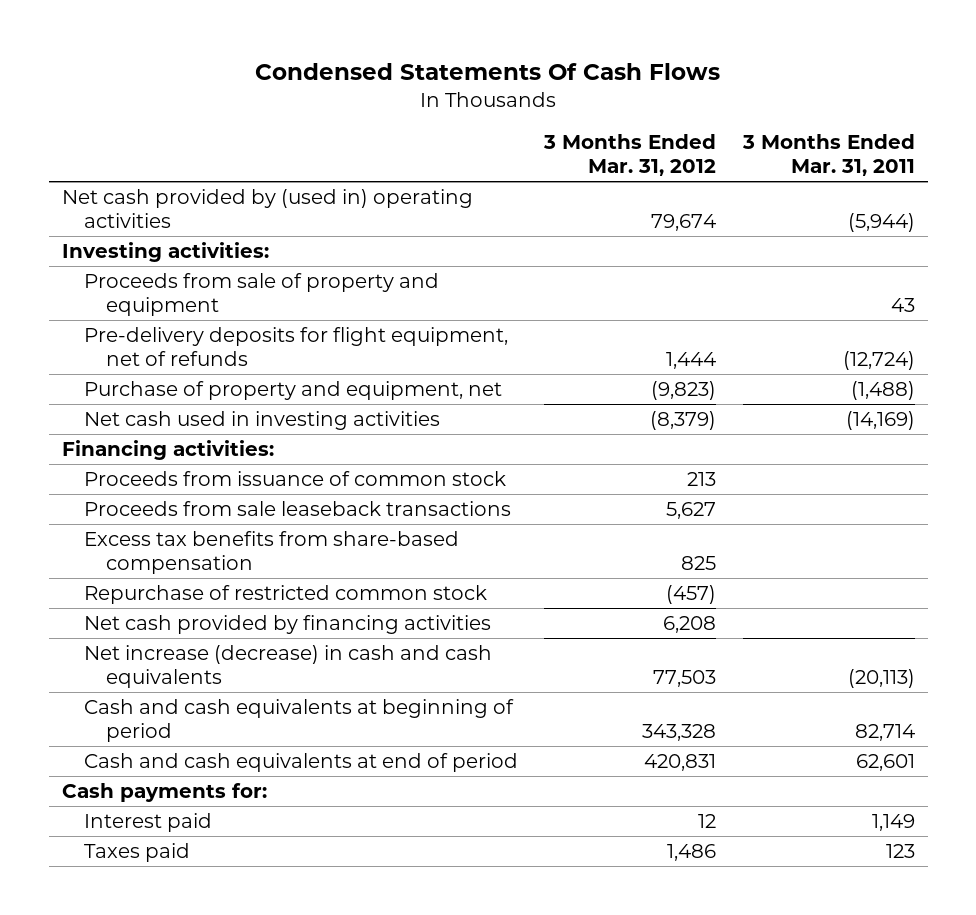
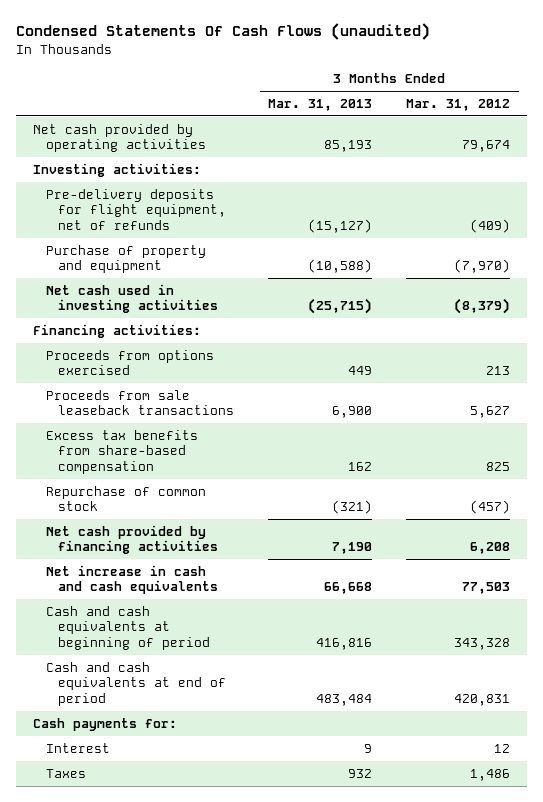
[255,62,721,80] Condensed Statements Of Cash Flows -> [16,23,431,41] Condensed Statements Of Cash Flows (unaudited)
[741,134,915,177] 3 Months Ended Mar. 31, 2011 -> none
none -> [268,99,373,112] Mar. 31, 2013
[61,189,473,228] Net cash provided by (used in) operating activities -> [33,123,206,153] Net cash provided by operating activities
[84,273,440,316] Proceeds from sale of property and equipment -> none
[666,351,717,369] 1,444 -> [470,219,511,234] (409)
[84,381,503,401] Purchase of property and equipment, net -> [45,244,206,274] Purchase of property and equipment
[651,381,717,401] (9,823) -> [454,259,511,274] (7,970)
[84,471,507,487] Proceeds from issuance of common stock -> [45,349,214,376] Proceeds from options exercised
[84,585,488,605] Repurchase of restricted common stock -> [45,485,206,512] Repurchase of common stock
[84,645,493,688] Net increase (decrease) in cash and cash equivalents -> [45,564,219,595] Net increase in cash and cash equivalents
[84,813,213,833] Interest paid -> [45,742,110,753] Interest
[84,843,191,863] Taxes paid -> [45,768,86,778] Taxes

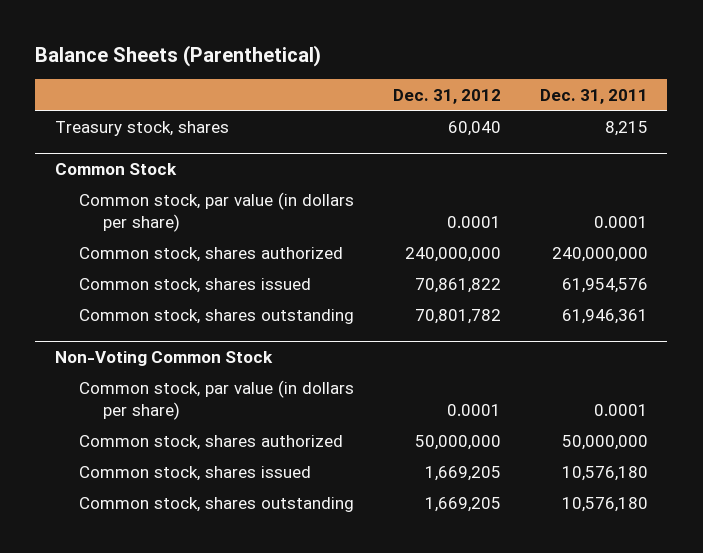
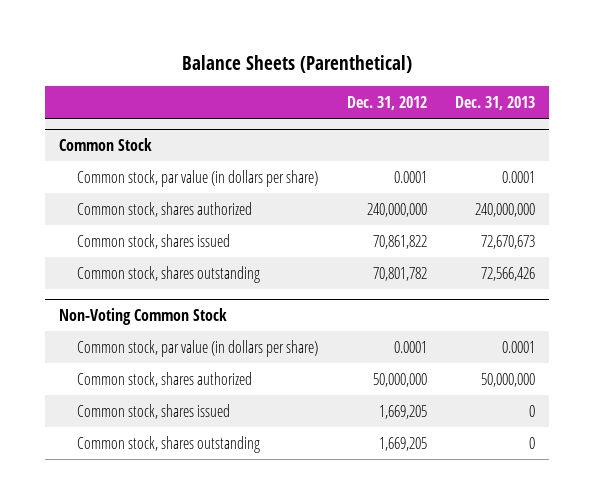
[539,88,648,104] Dec. 31, 2011 -> none
none -> [454,96,535,111] Dec. 31, 2013
[54,120,229,136] Treasury stock, shares -> none

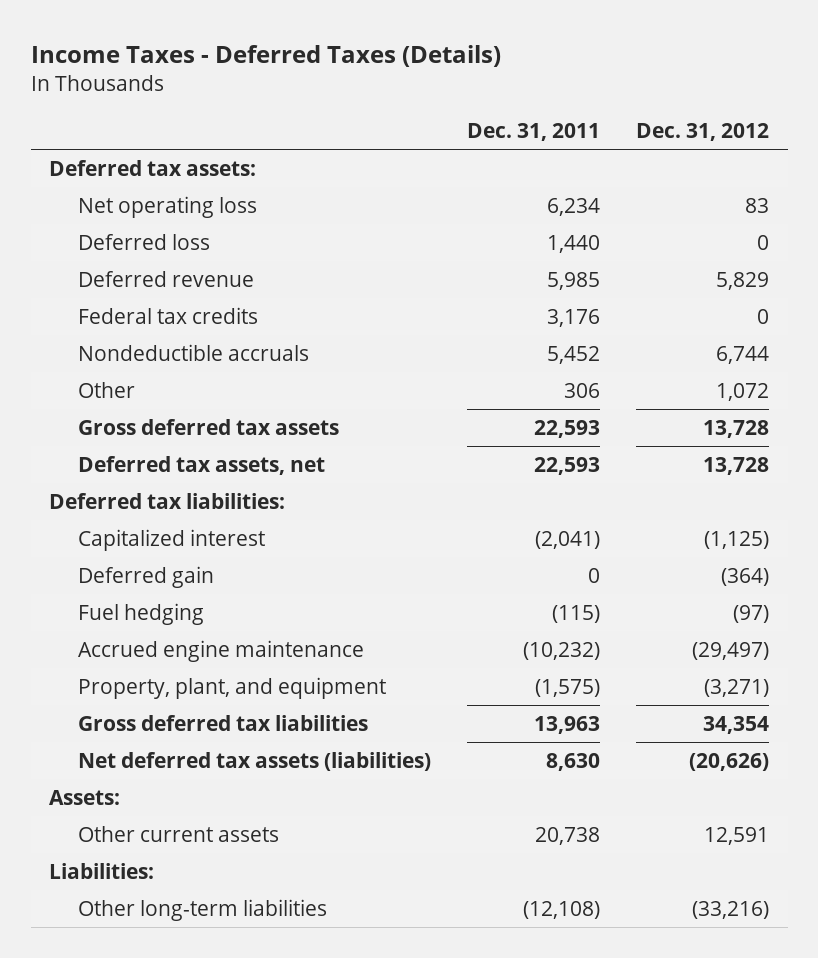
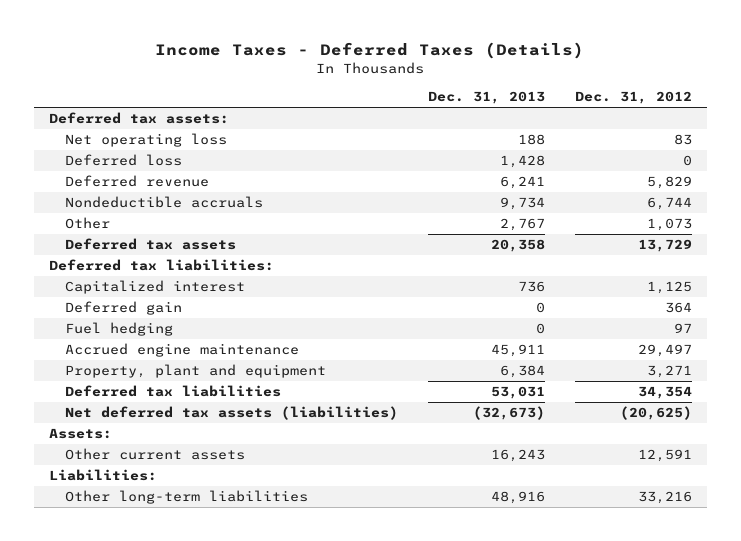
[467,122,601,141] Dec. 31, 2011 -> none
none -> [427,91,545,105] Dec. 31, 2013
[78,307,259,325] Federal tax credits -> none
[78,456,326,476] Deferred tax assets, net -> none
[716,383,770,402] 1,072 -> [646,218,692,232] 1,073
[78,419,340,436] Gross deferred tax assets -> [64,238,236,251] Deferred tax assets
[703,420,770,439] 13,728 -> [637,239,692,253] 13,729
[704,531,770,550] (1,125) -> [646,281,692,295] 1,125
[721,568,770,587] (364) -> [664,302,692,314] 364
[733,605,770,624] (97) -> [673,323,692,334] 97
[692,642,770,661] (29,497) -> [637,344,692,358] 29,497
[78,677,387,700] Property, plant, and equipment -> [64,364,326,379] Property, plant and equipment
[704,679,770,698] (3,271) -> [646,365,692,379] 3,271
[78,715,369,732] Gross deferred tax liabilities -> [64,385,281,398] Deferred tax liabilities
[689,753,770,772] (20,626) -> [619,406,692,421] (20,625)
[692,901,770,920] (33,216) -> [637,491,692,505] 33,216

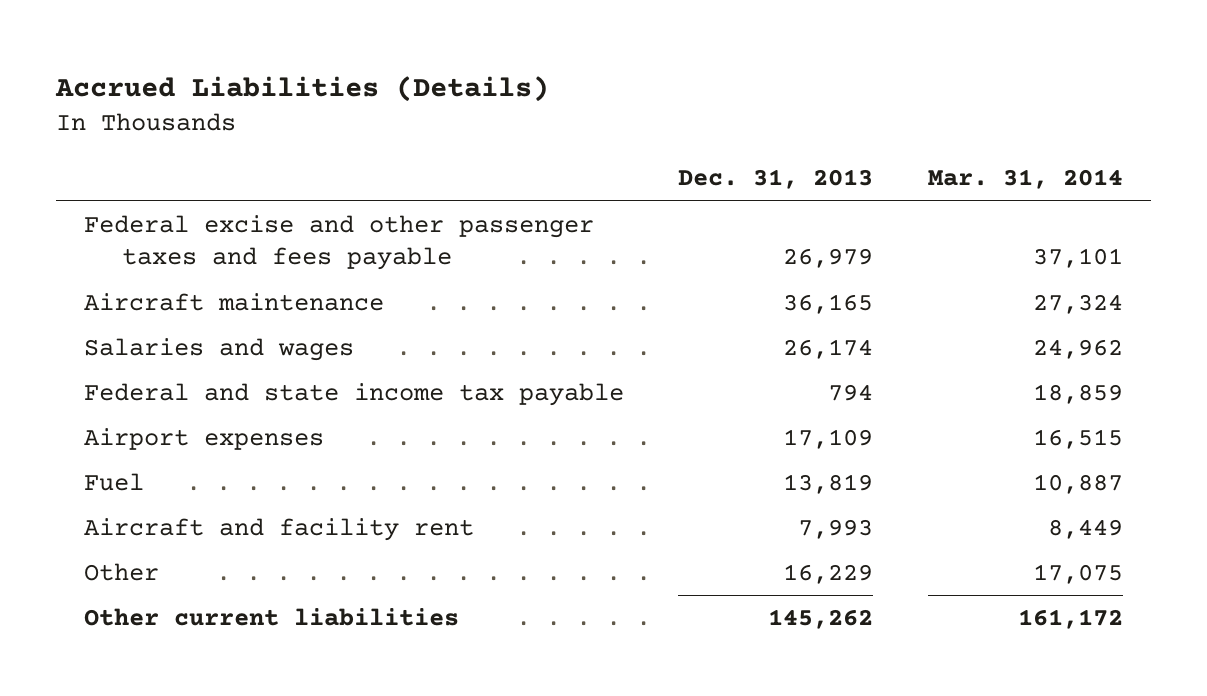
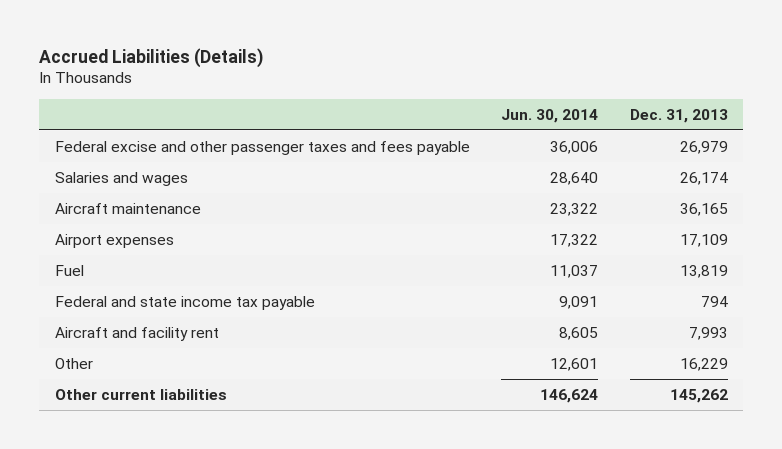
[928,169,1124,190] Mar. 31, 2014 -> none
none -> [501,108,599,123] Jun. 30, 2014
[83,293,384,312] Aircraft maintenance -> [54,203,201,215] Aircraft maintenance
[83,383,624,407] Federal and state income tax payable -> [54,296,315,311] Federal and state income tax payable

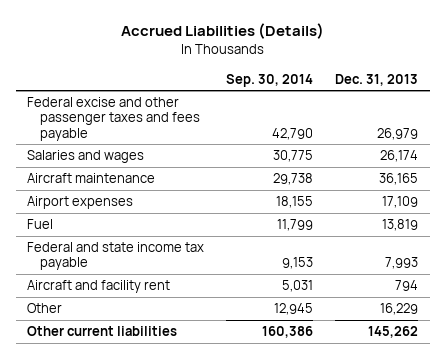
[501,108,599,123] Jun. 30, 2014 -> none
none -> [226,73,314,87] Sep. 30, 2014
[700,296,728,308] 794 -> [385,257,419,270] 7,993
[688,327,728,341] 7,993 -> [395,280,419,292] 794

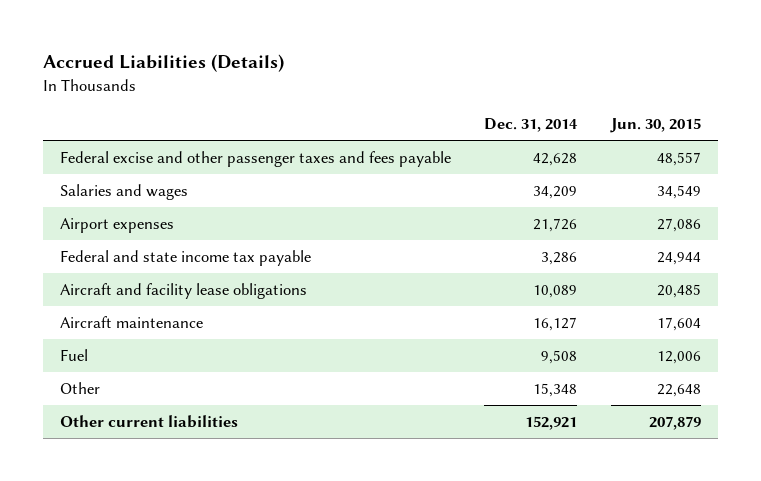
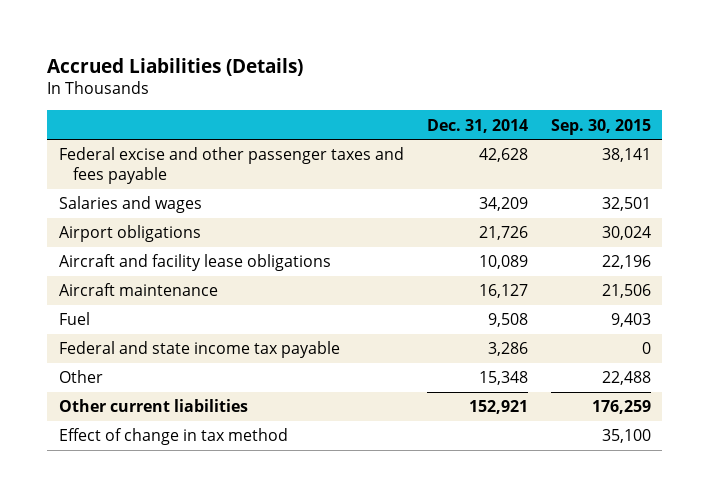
[610,117,702,133] Jun. 30, 2015 -> none
none -> [550,118,651,135] Sep. 30, 2015
[59,217,174,233] Airport expenses -> [58,225,201,243] Airport obligations
[59,249,311,266] Federal and state income tax payable -> [58,341,340,359] Federal and state income tax payable
none -> [58,428,288,446] Effect of change in tax method

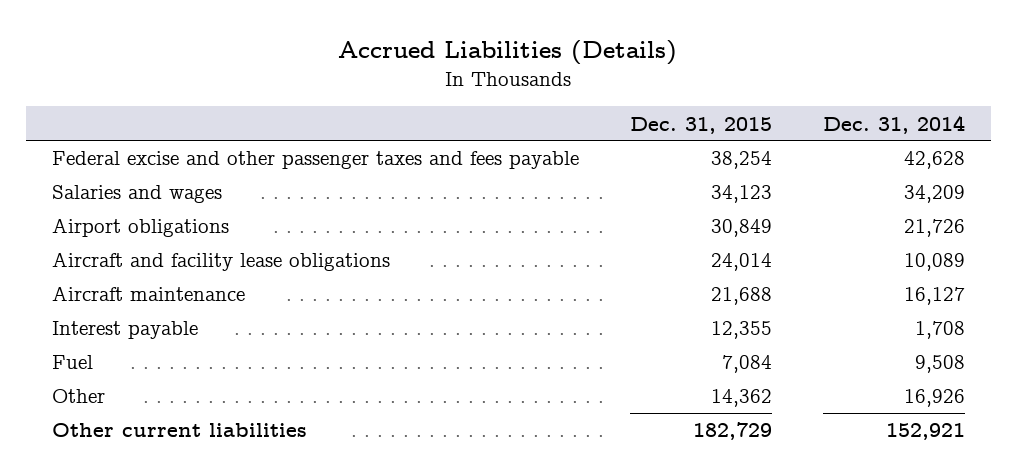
[550,118,651,135] Sep. 30, 2015 -> none
none -> [629,116,772,134] Dec. 31, 2015
none -> [51,321,198,340] Interest payable
[58,341,340,359] Federal and state income tax payable -> none
[478,371,528,386] 15,348 -> [904,389,966,408] 16,926
[58,428,288,446] Effect of change in tax method -> none

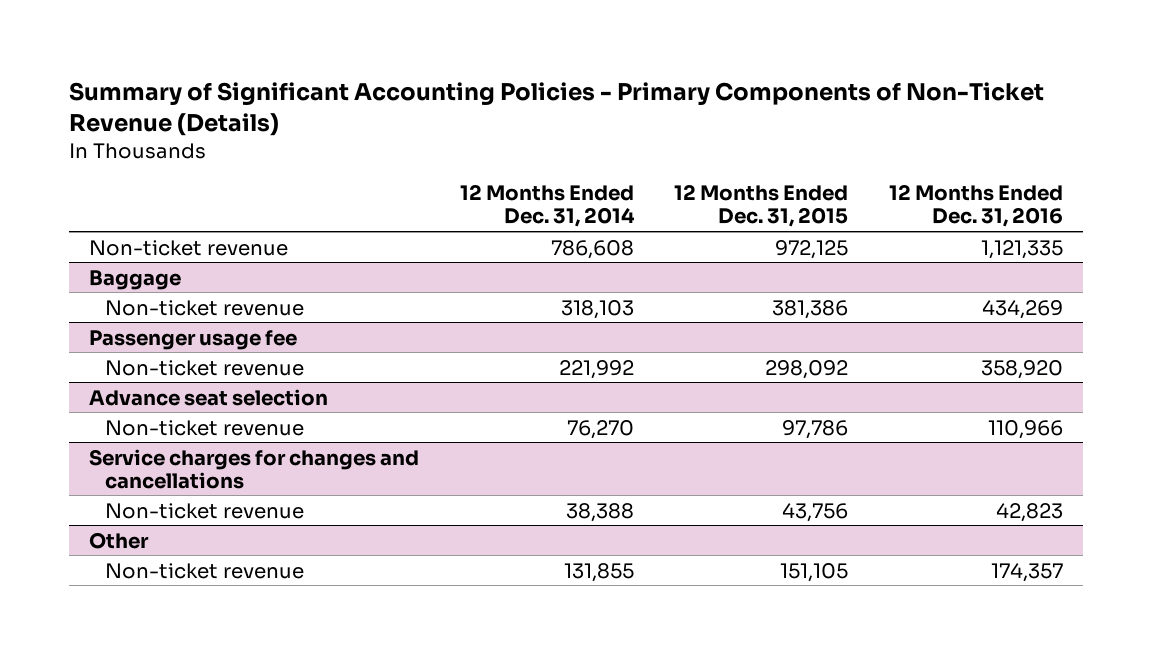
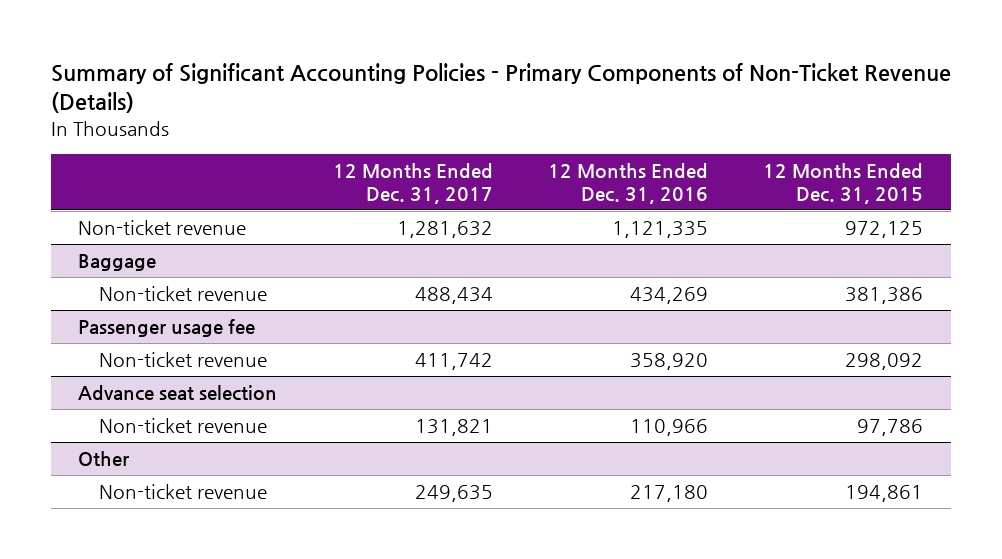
[459,184,635,228] 12 Months Ended Dec. 31, 2014 -> none
none -> [332,163,493,204] 12 Months Ended Dec. 31, 2017
[89,448,420,489] Service charges for changes and cancellations -> none
[104,502,304,519] Non-ticket revenue -> none
[780,562,849,582] 151,105 -> [845,485,924,503] 194,861
[991,562,1064,582] 174,357 -> [630,485,709,503] 217,180

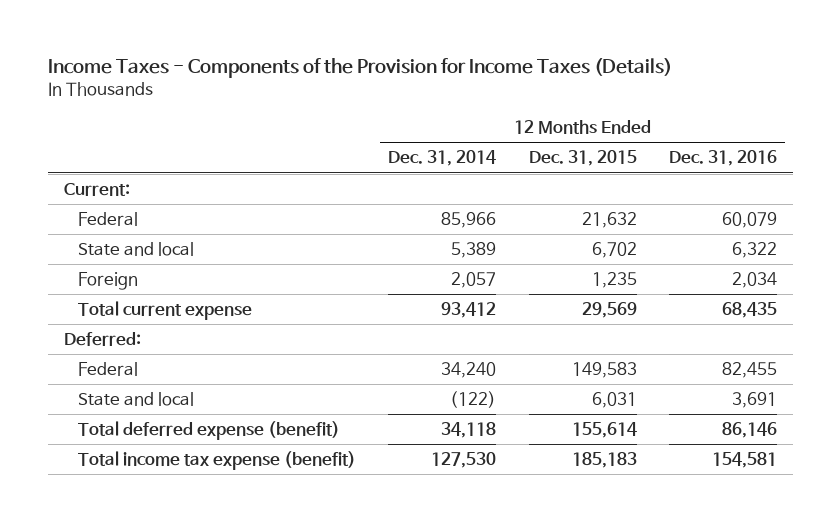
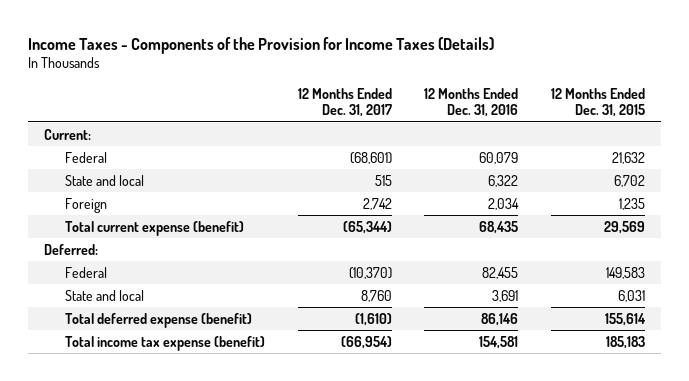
[388,150,497,167] Dec. 31, 2014 -> none
none -> [297,88,392,118] 12 Months Ended Dec. 31, 2017
[78,301,253,321] Total current expense -> [64,220,244,236] Total current expense (benefit)

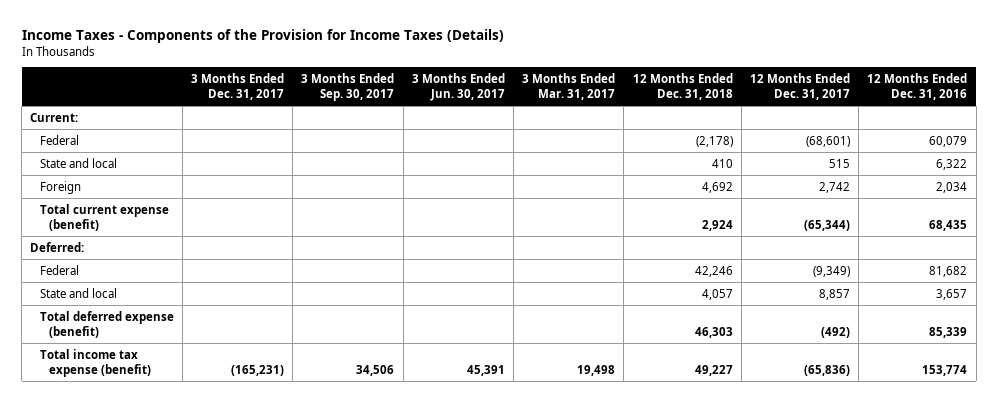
[550,88,645,118] 12 Months Ended Dec. 31, 2015 -> none
none -> [190,73,284,100] 3 Months Ended Dec. 31, 2017
none -> [301,73,395,101] 3 Months Ended Sep. 30, 2017
none -> [411,73,505,101] 3 Months Ended Jun. 30, 2017
none -> [522,73,616,100] 3 Months Ended Mar. 31, 2017
none -> [632,73,733,100] 12 Months Ended Dec. 31, 2018
[348,266,392,279] (10,370) -> [812,265,850,277] (9,349)
[482,266,519,279] 82,455 -> [929,265,968,277] 81,682
[360,289,392,302] 8,760 -> [818,288,850,300] 8,857
[492,289,519,302] 3,691 -> [936,288,968,300] 3,657
[354,312,392,326] (1,610) -> [820,326,850,338] (492)
[481,312,519,326] 86,146 -> [929,326,968,338] 85,339
[340,335,392,349] (66,954) -> [803,364,850,376] (65,836)
[479,335,519,349] 154,581 -> [922,364,968,376] 153,774

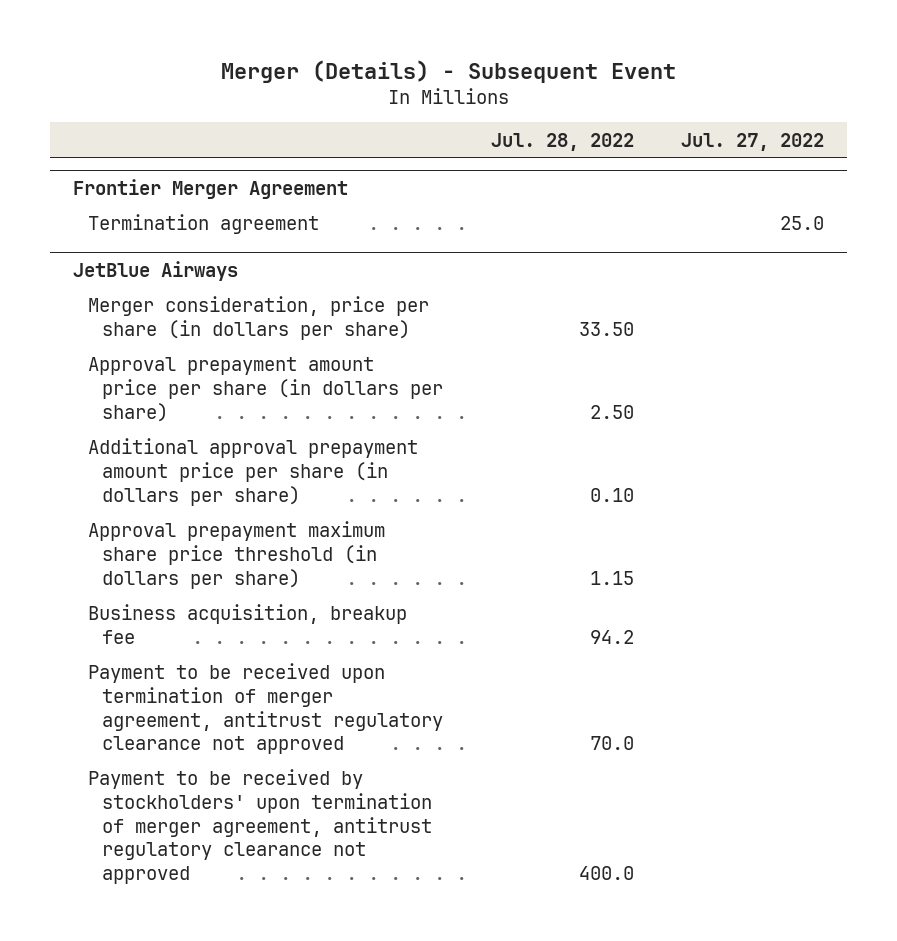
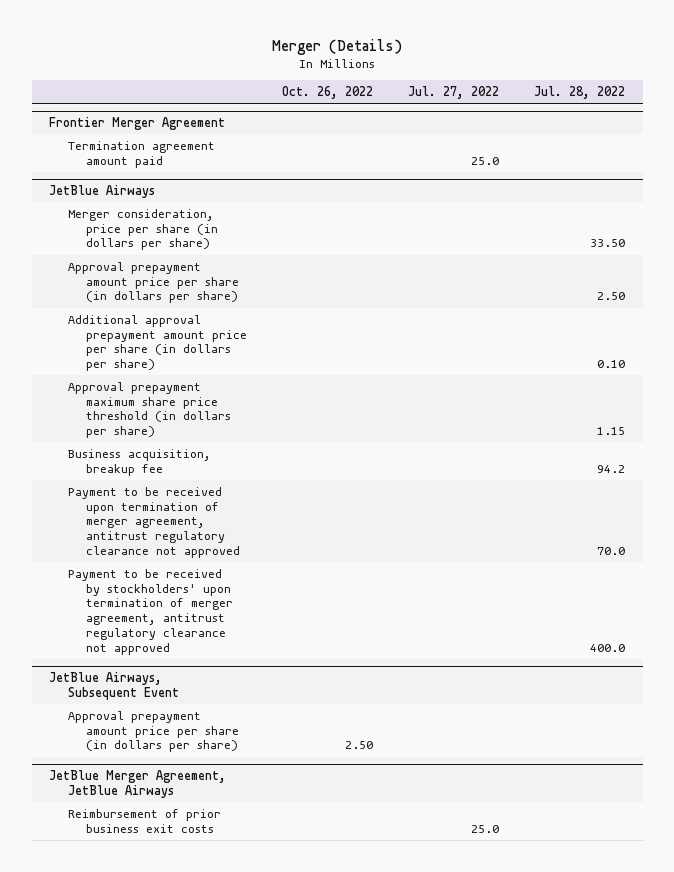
[220,59,676,83] Merger (Details) - Subsequent Event -> [272,38,403,55] Merger (Details)
none -> [282,86,374,100] Oct. 26, 2022
[87,214,319,235] Termination agreement -> [67,140,215,168] Termination agreement amount paid
none -> [49,672,179,700] JetBlue Airways, Subsequent Event
none -> [67,710,239,753] Approval prepayment amount price per share (in dollars per share)
none -> [49,770,227,798] JetBlue Merger Agreement, JetBlue Airways
none -> [67,808,221,833] Reimbursement of prior business exit costs

